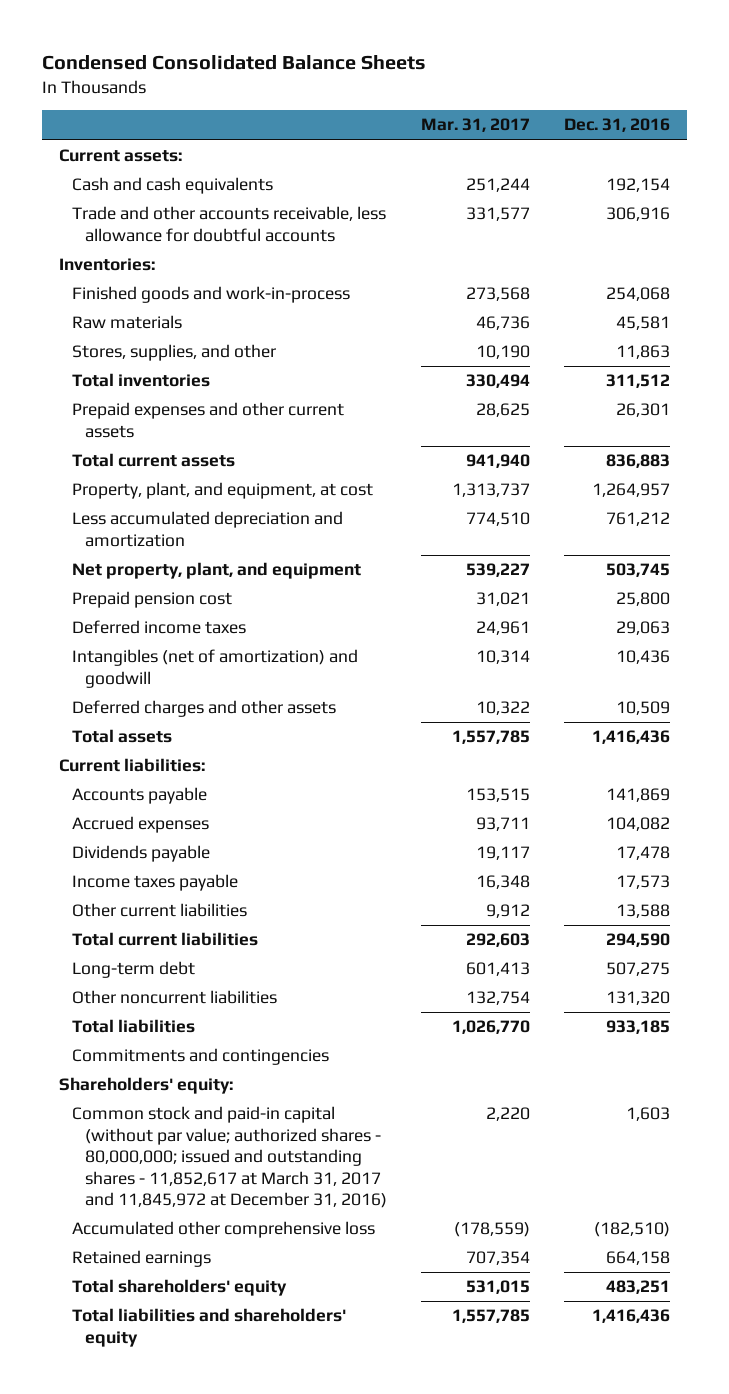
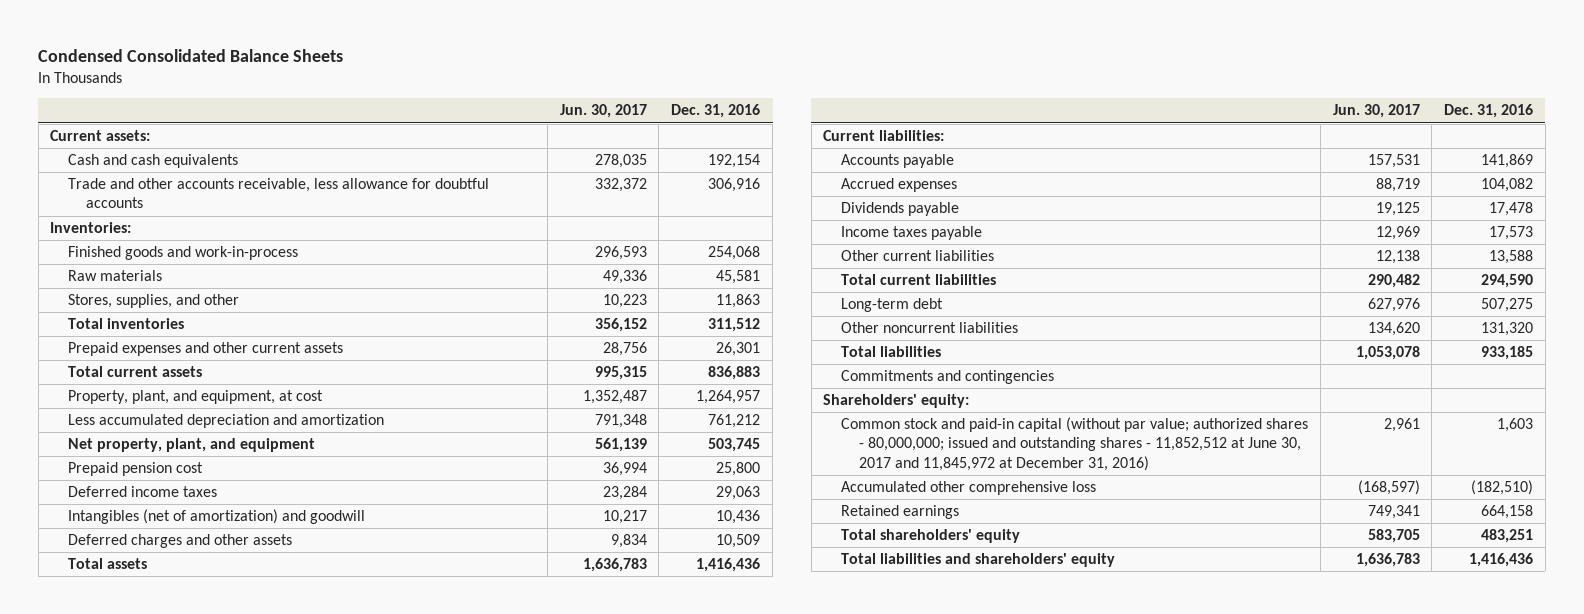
[420,118,530,133] Mar. 31, 2017 -> none
none -> [559,104,647,119] Jun. 30, 2017
[72,1106,388,1209] Common stock and paid-in capital (without par value; authorized shares - 80,000,000; issued and outstanding shares - 11,852,617 at March 31, 2017 and 11,845,972 at December 31, 2016) -> [840,417,1308,471] Common stock and paid-in capital (without par value; authorized shares - 80,000,000; issued and outstanding shares - 11,852,512 at June 30, 2017 and 11,845,972 at December 31, 2016)

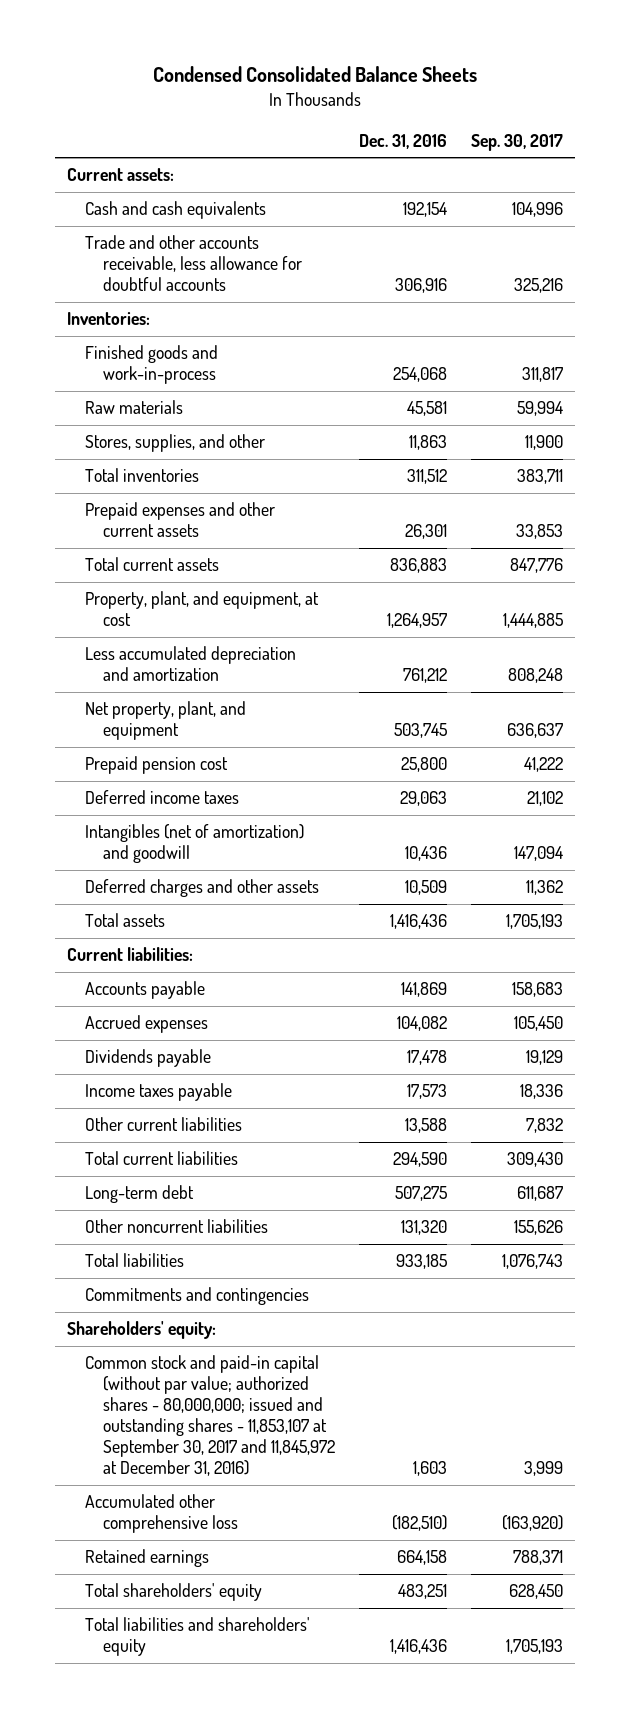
[559,104,647,119] Jun. 30, 2017 -> none
none -> [471,133,564,151] Sep. 30, 2017
[840,417,1308,471] Common stock and paid-in capital (without par value; authorized shares - 80,000,000; issued and outstanding shares - 11,852,512 at June 30, 2017 and 11,845,972 at December 31, 2016) -> [84,1355,335,1477] Common stock and paid-in capital (without par value; authorized shares - 80,000,000; issued and outstanding shares - 11,853,107 at September 30, 2017 and 11,845,972 at December 31, 2016)

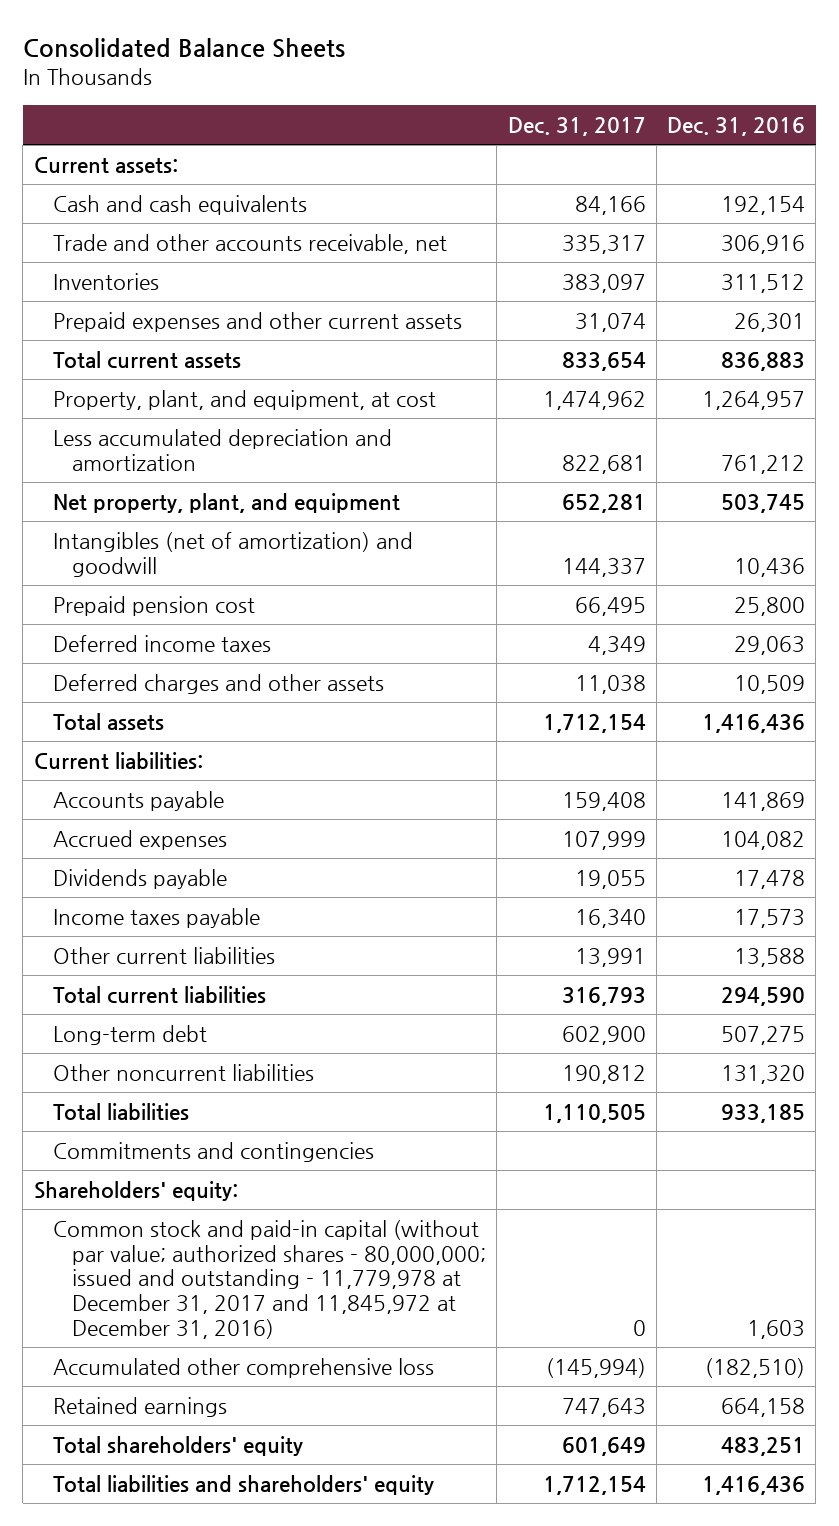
[153,66,478,83] Condensed Consolidated Balance Sheets -> [22,37,345,58] Consolidated Balance Sheets
[471,133,564,151] Sep. 30, 2017 -> none
none -> [507,116,646,136] Dec. 31, 2017
[67,312,151,326] Inventories: -> none
[84,345,218,385] Finished goods and work-in-process -> none
[84,400,183,415] Raw materials -> none
[84,434,265,453] Stores, supplies, and other -> none
[84,235,302,292] Trade and other accounts receivable, less allowance for doubtful accounts -> [52,233,447,254] Trade and other accounts receivable, net
[84,468,199,483] Total inventories -> [52,272,159,290] Inventories
[84,824,304,864] Intangibles (net of amortization) and goodwill -> [52,531,413,577] Intangibles (net of amortization) and goodwill
[84,1355,335,1477] Common stock and paid-in capital (without par value; authorized shares - 80,000,000; issued and outstanding shares - 11,853,107 at September 30, 2017 and 11,845,972 at December 31, 2016) -> [52,1219,487,1339] Common stock and paid-in capital (without par value; authorized shares - 80,000,000; issued and outstanding - 11,779,978 at December 31, 2017 and 11,845,972 at December 31, 2016)

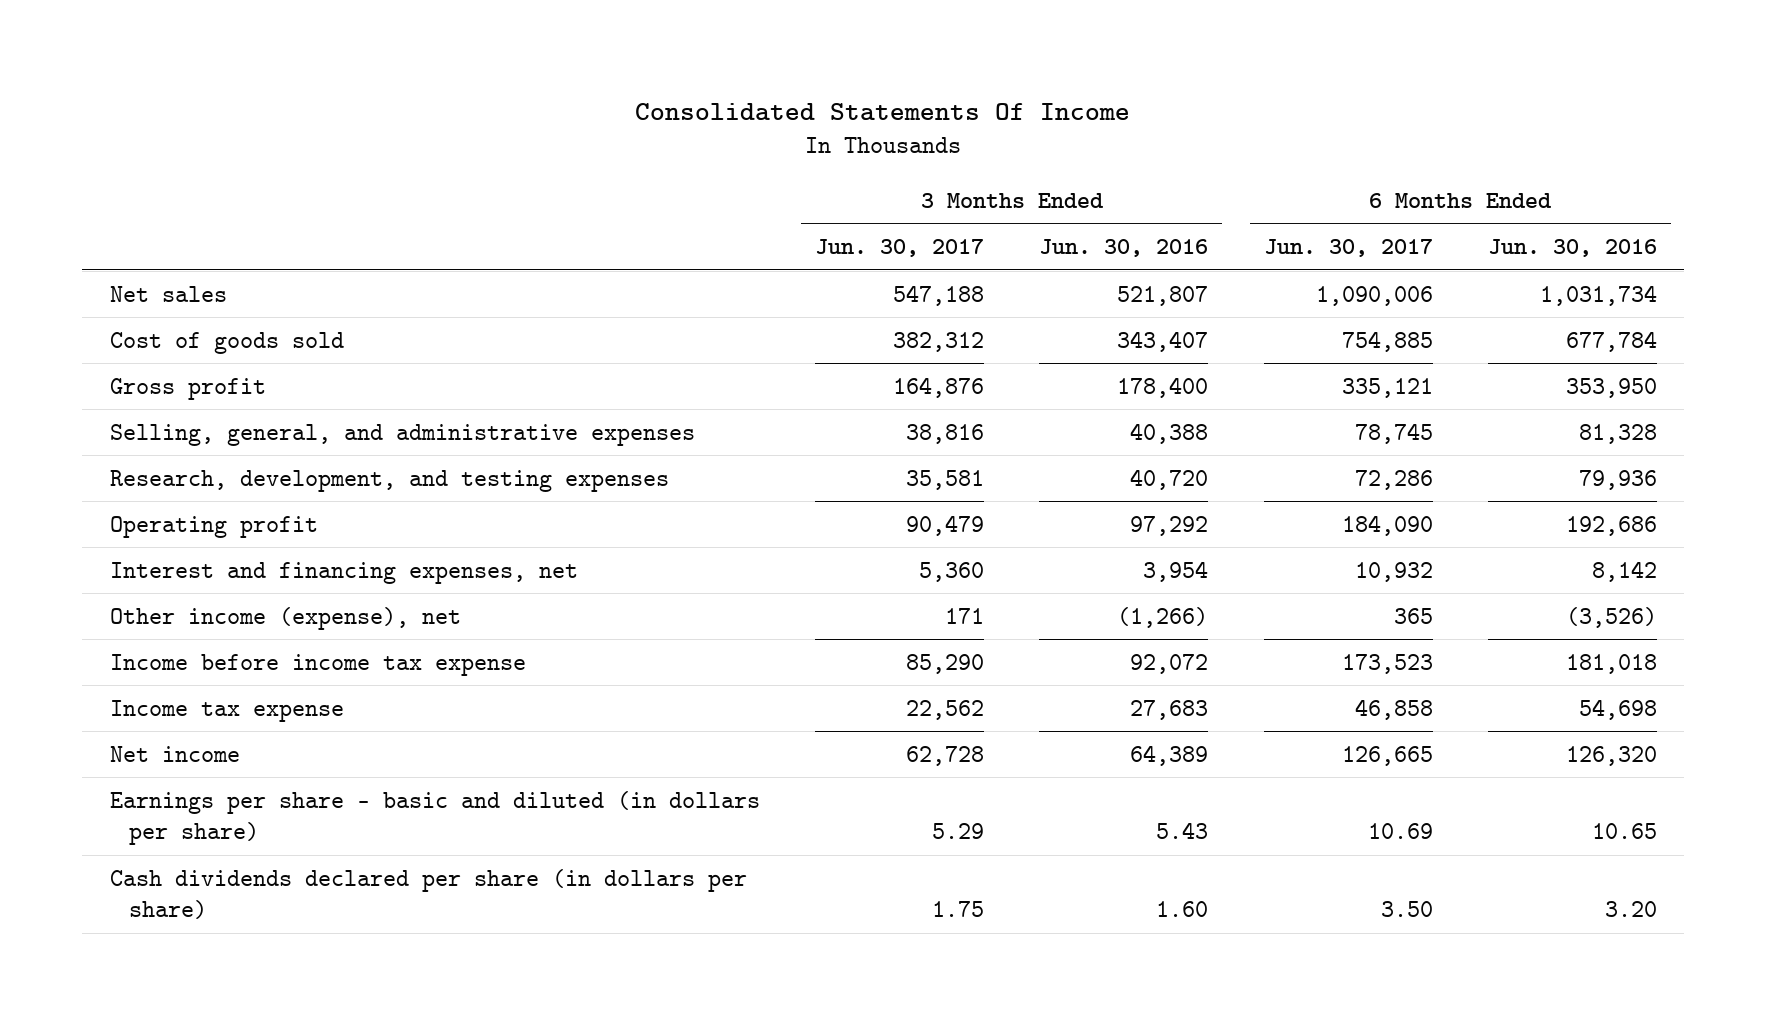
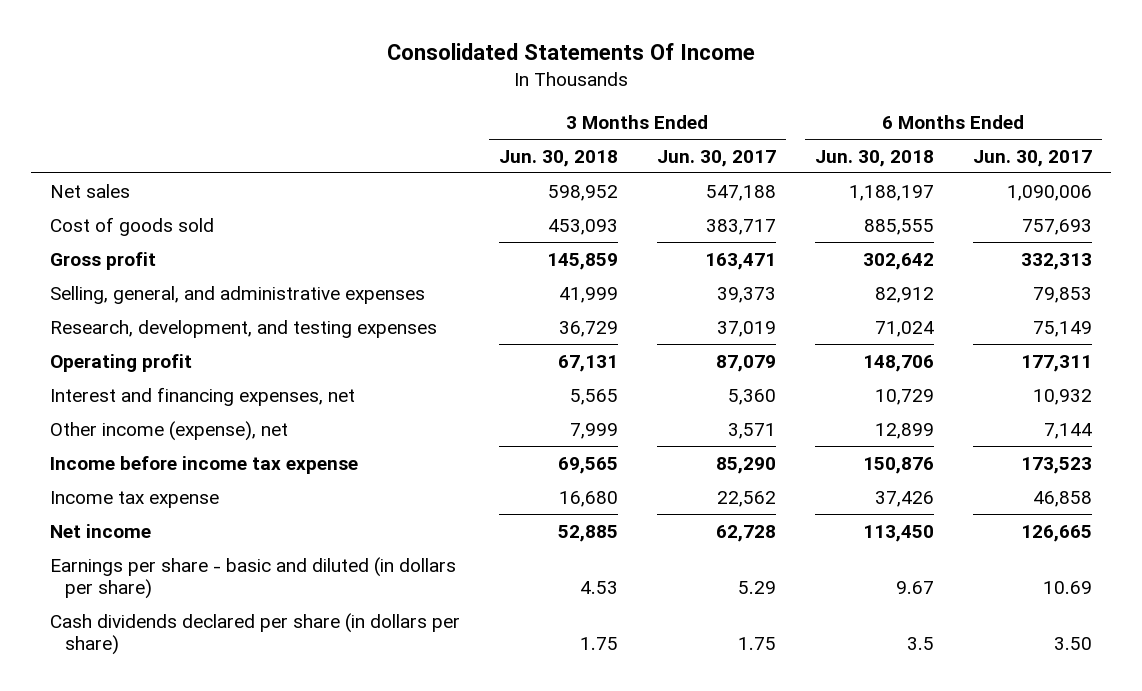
[1039,239,1209,258] Jun. 30, 2016 -> none
[1487,239,1657,258] Jun. 30, 2016 -> none
none -> [498,149,618,167] Jun. 30, 2018
none -> [814,149,934,167] Jun. 30, 2018
[892,331,984,352] 382,312 -> [705,218,776,235] 383,717
[1341,330,1433,352] 754,885 -> [1021,218,1092,235] 757,693
[892,376,984,398] 164,876 -> [704,252,776,270] 163,471
[1341,377,1433,398] 335,121 -> [1020,252,1092,270] 332,313
[905,423,984,444] 38,816 -> [716,286,776,303] 39,373
[1354,422,1433,444] 78,745 -> [1032,286,1092,303] 79,853
[905,469,984,490] 35,581 -> [716,320,776,337] 37,019
[1354,469,1433,490] 72,286 -> [1032,320,1092,337] 75,149
[905,514,984,536] 90,479 -> [715,354,776,372] 87,079
[1341,514,1433,536] 184,090 -> [1020,354,1092,372] 177,311
[944,607,984,624] 171 -> [727,422,776,439] 3,571
[1393,607,1433,624] 365 -> [1043,422,1092,439] 7,144

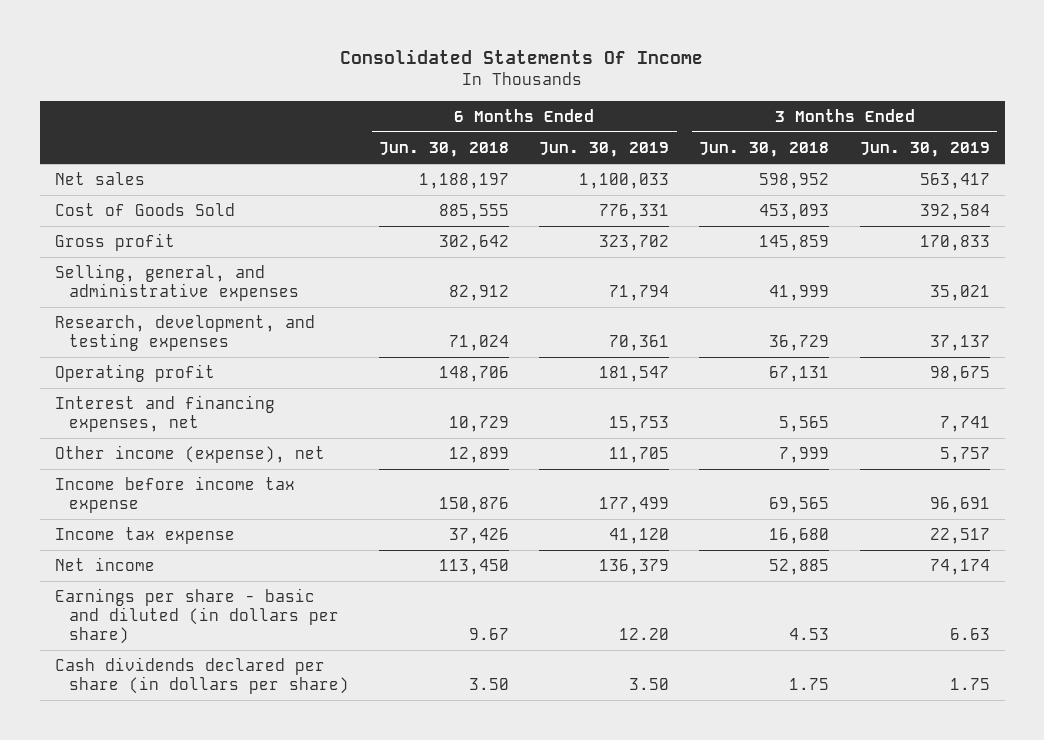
[656,149,776,167] Jun. 30, 2017 -> none
[972,149,1092,167] Jun. 30, 2017 -> none
none -> [539,142,670,158] Jun. 30, 2019
none -> [859,142,990,158] Jun. 30, 2019
[49,216,214,236] Cost of goods sold -> [54,203,235,217] Cost of Goods Sold
[906,637,934,651] 3.5 -> [469,677,510,690] 3.50

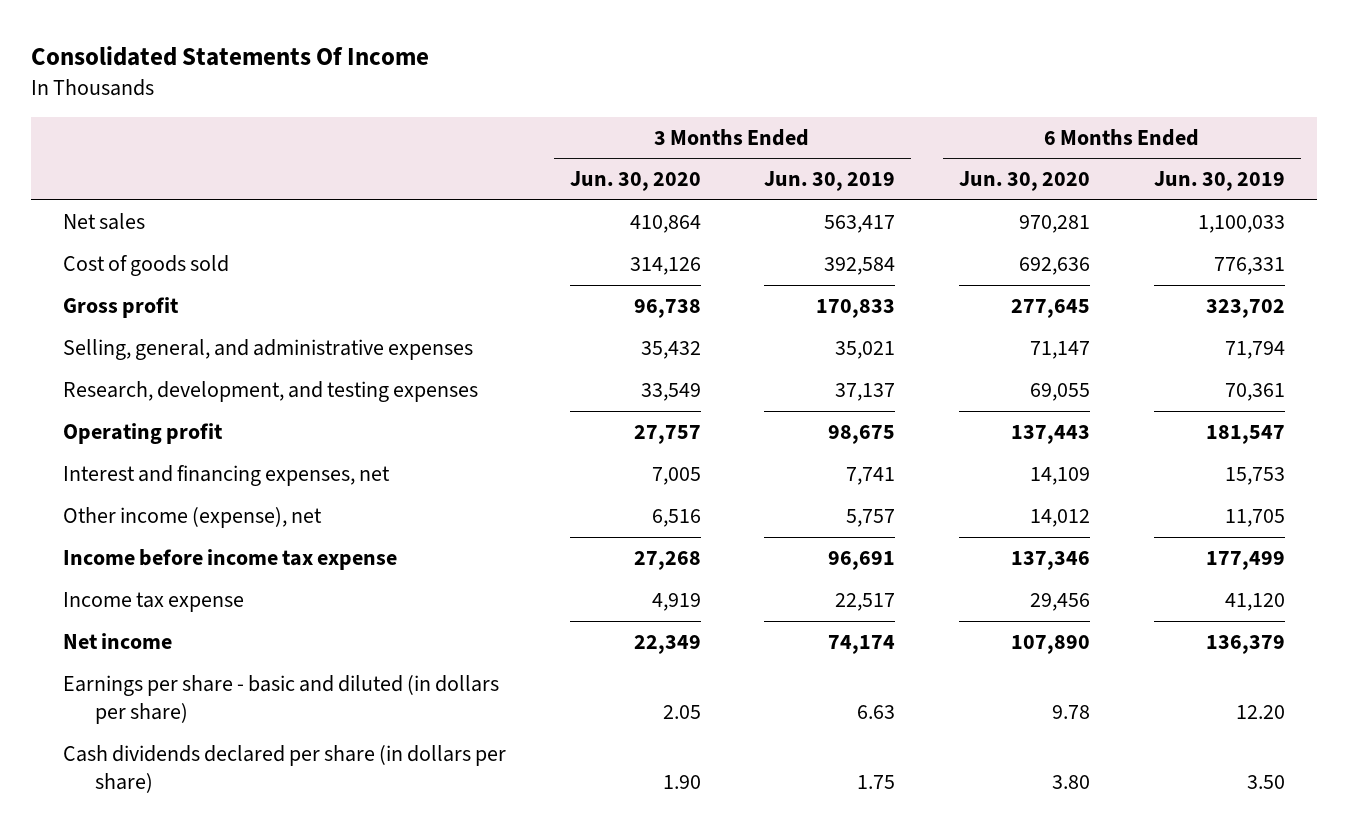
[379,142,510,158] Jun. 30, 2018 -> none
[699,142,830,158] Jun. 30, 2018 -> none
none -> [569,171,701,192] Jun. 30, 2020
none -> [959,171,1091,192] Jun. 30, 2020
[54,203,235,217] Cost of Goods Sold -> [62,255,229,277] Cost of goods sold

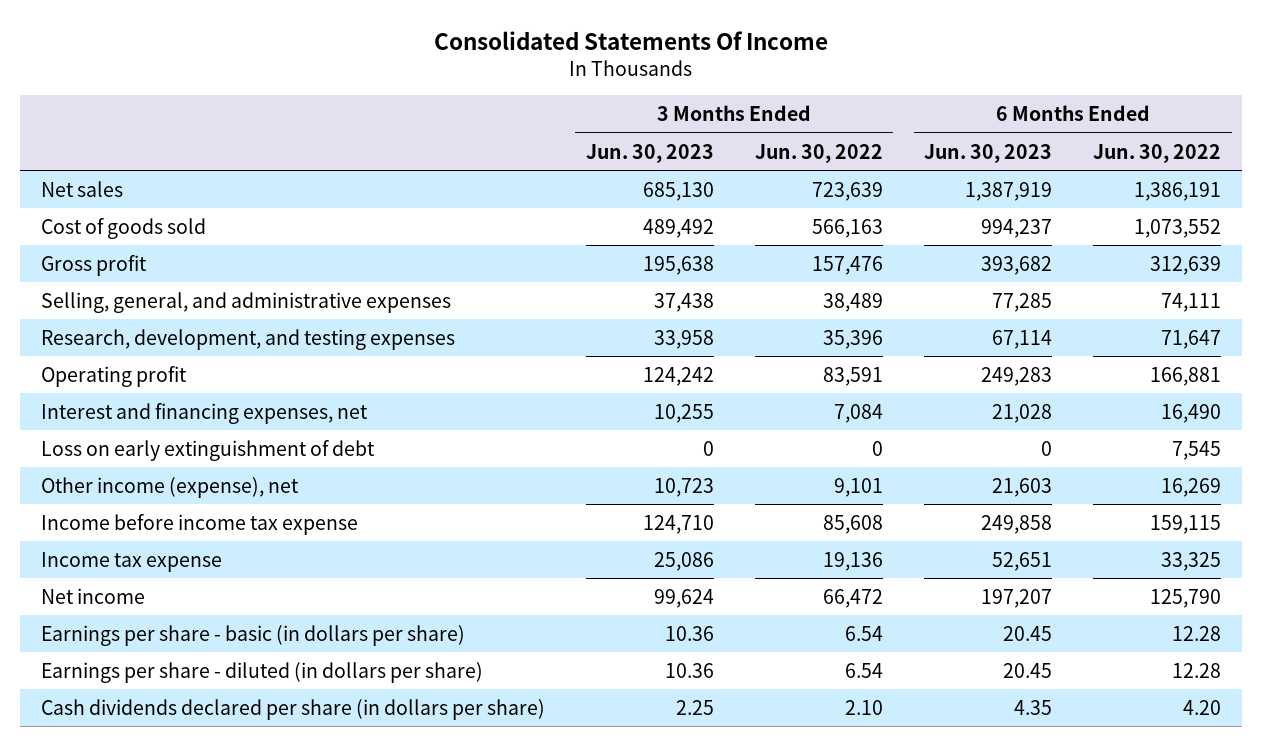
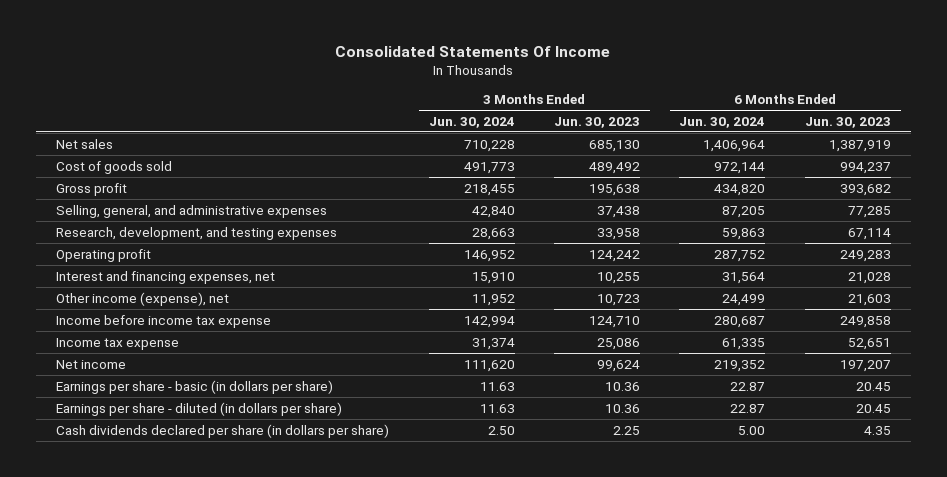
[754,143,883,163] Jun. 30, 2022 -> none
[1093,143,1222,163] Jun. 30, 2022 -> none
none -> [428,116,515,128] Jun. 30, 2024
none -> [679,116,766,128] Jun. 30, 2024
[40,439,375,461] Loss on early extinguishment of debt -> none

